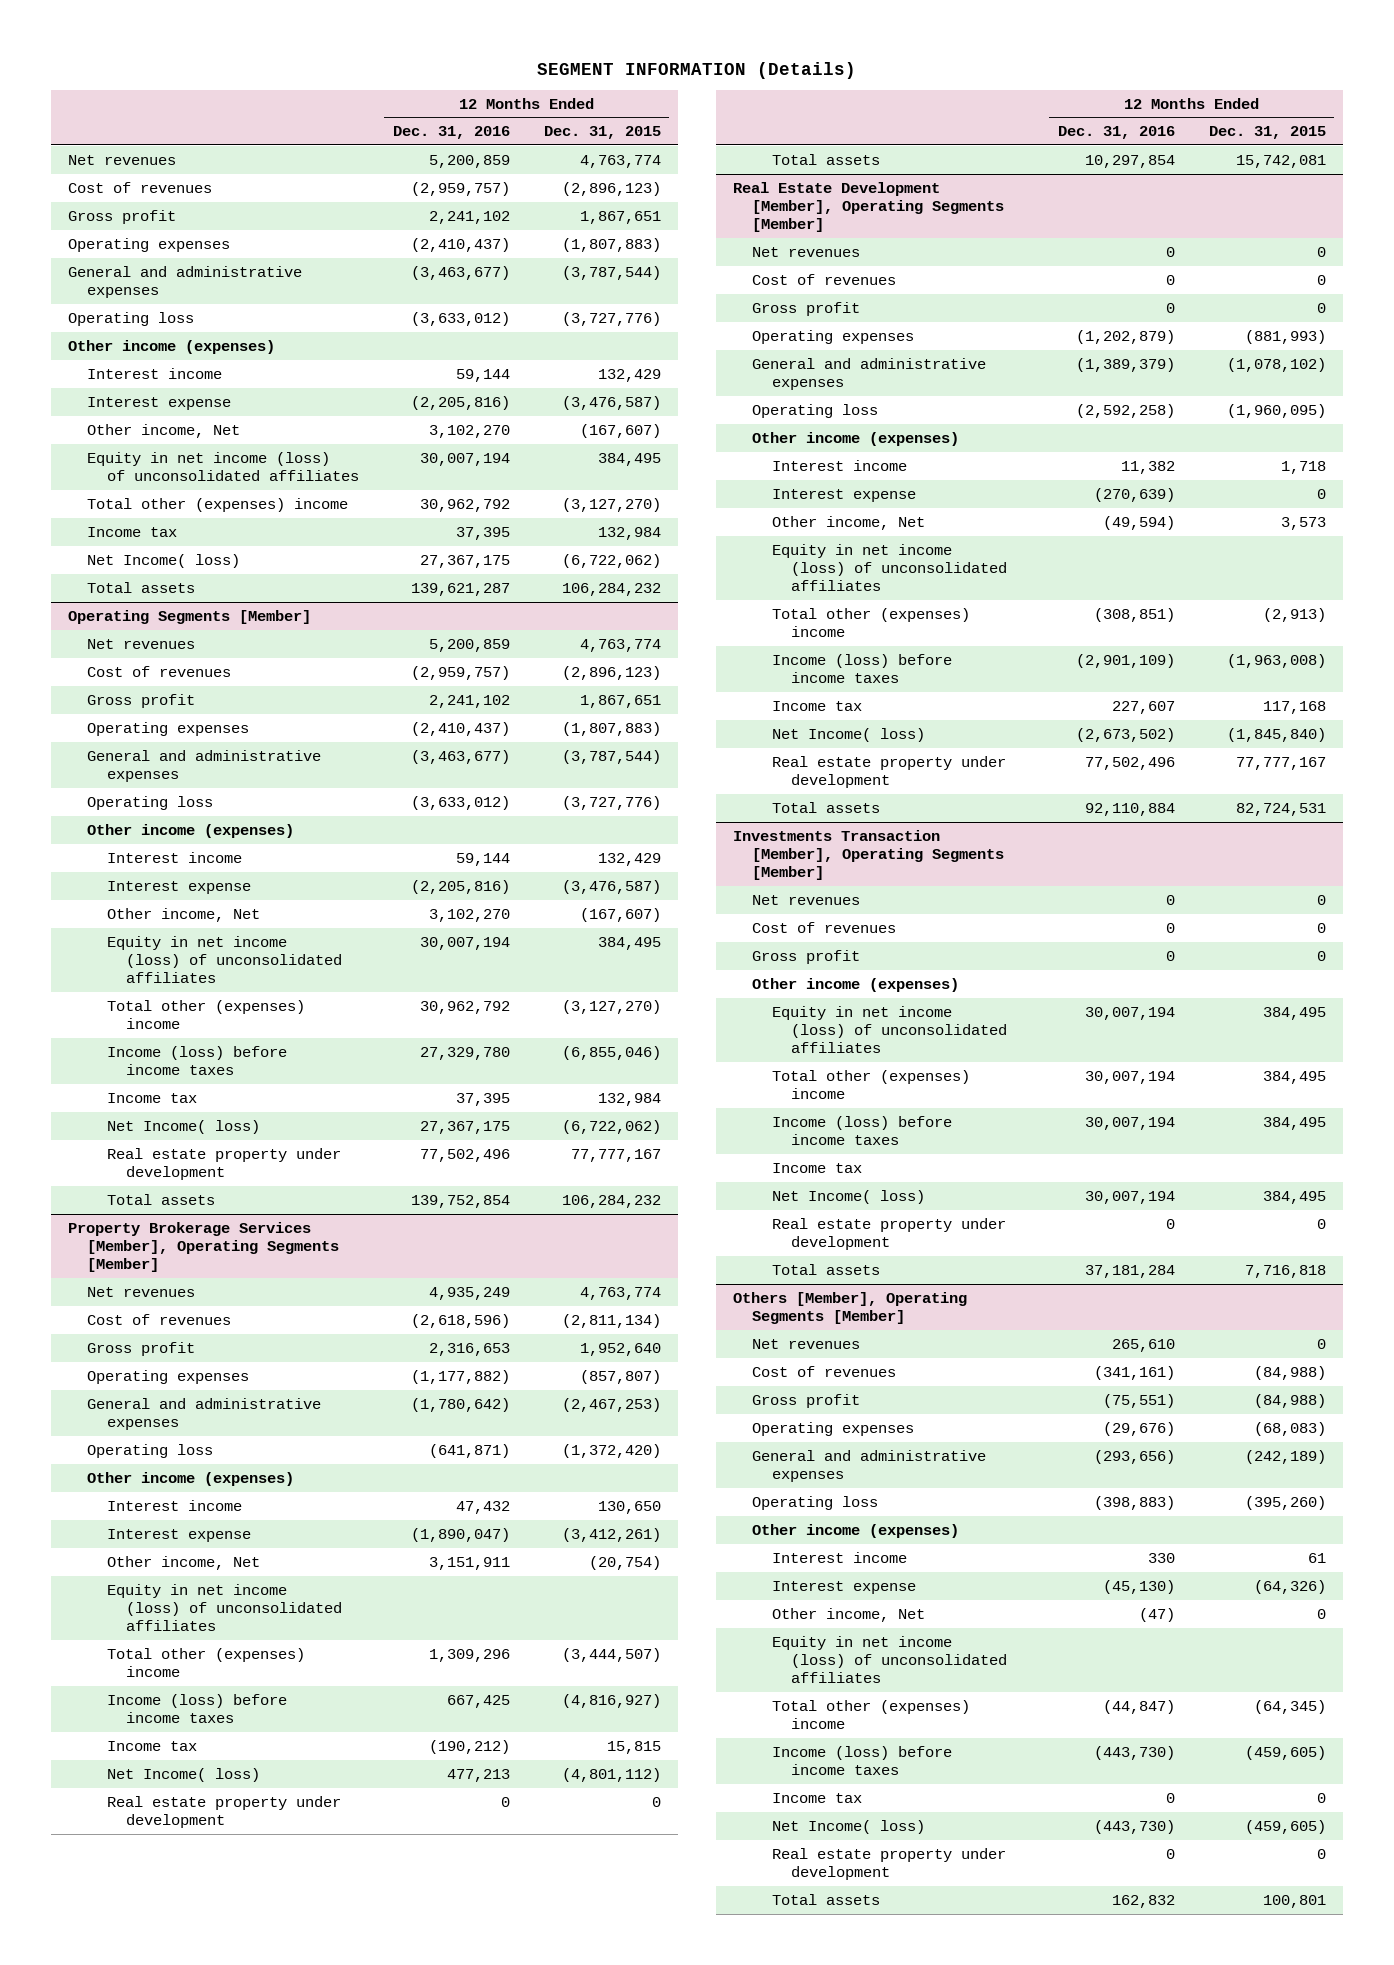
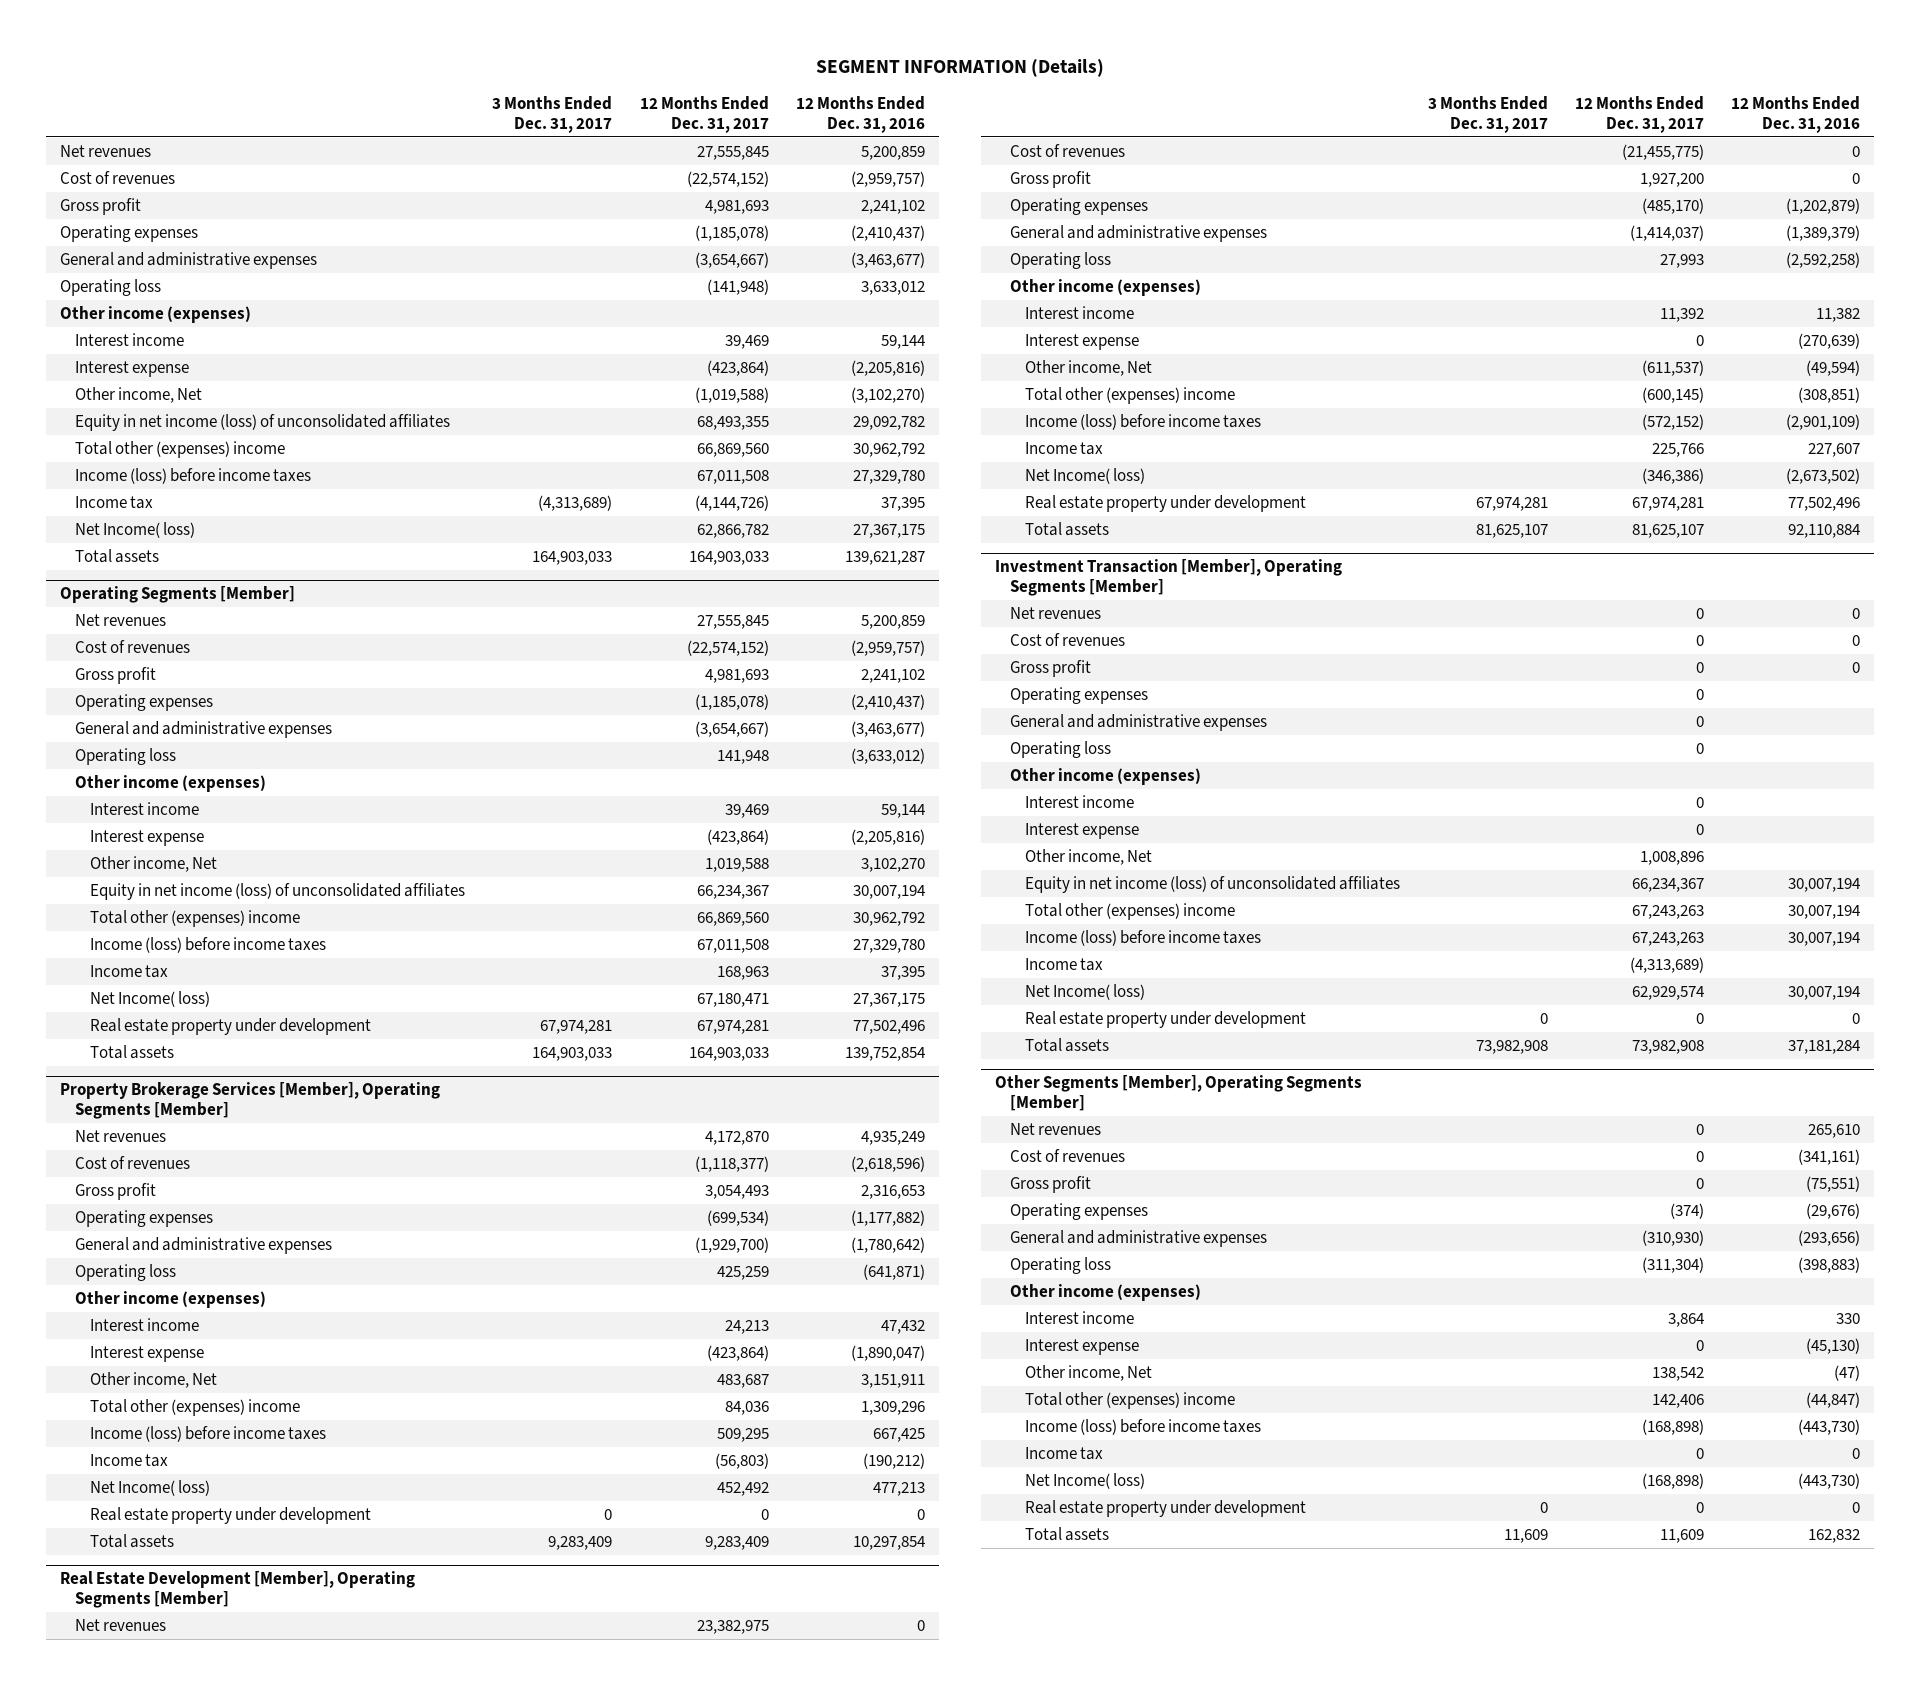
[543,126,661,140] Dec. 31, 2015 -> none
none -> [492,95,613,133] 3 Months Ended Dec. 31, 2017
none -> [639,95,769,133] 12 Months Ended Dec. 31, 2017
[410,311,510,326] (3,633,012) -> [860,281,925,296] 3,633,012
[428,424,510,438] 3,102,270 -> [850,387,925,404] (3,102,270)
[419,452,510,466] 30,007,194 -> [852,416,925,431] 29,092,782
none -> [74,468,311,485] Income (loss) before income taxes
[106,1583,343,1632] Equity in net income (loss) of unconsolidated affiliates -> none
[771,543,1008,592] Equity in net income (loss) of unconsolidated affiliates -> none
[732,829,1005,881] Investments Transaction [Member], Operating Segments [Member] -> [994,559,1342,597] Investment Transaction [Member], Operating Segments [Member]
none -> [1010,687,1149,705] Operating expenses
none -> [1010,714,1268,732] General and administrative expenses
none -> [1010,741,1112,759] Operating loss
none -> [1025,795,1135,809] Interest income
none -> [1025,823,1140,840] Interest expense
none -> [1025,849,1153,866] Other income, Net
[732,1291,967,1324] Others [Member], Operating Segments [Member] -> [994,1075,1362,1112] Other Segments [Member], Operating Segments [Member]
[771,1635,1008,1684] Equity in net income (loss) of unconsolidated affiliates -> none

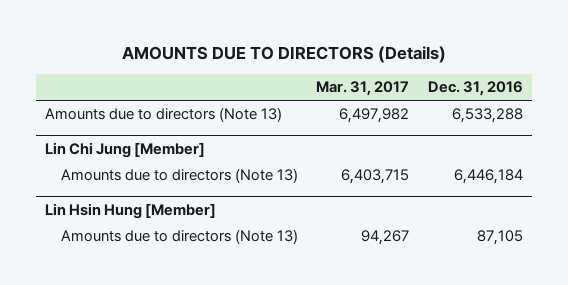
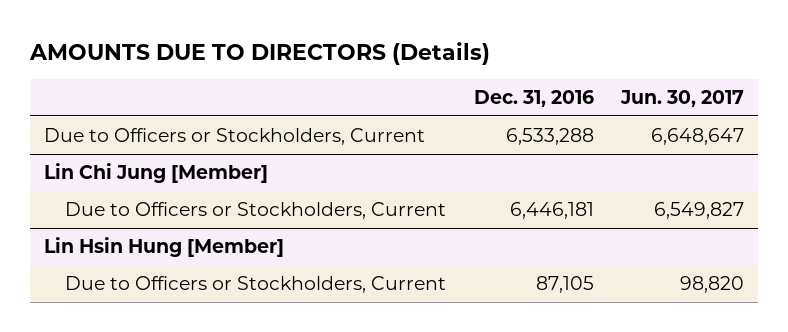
[316,81,410,97] Mar. 31, 2017 -> none
none -> [619,89,744,107] Jun. 30, 2017
[45,107,283,123] Amounts due to directors (Note 13) -> [44,128,426,146] Due to Officers or Stockholders, Current
[60,168,298,184] Amounts due to directors (Note 13) -> [65,202,447,220] Due to Officers or Stockholders, Current
[453,169,523,185] 6,446,184 -> [509,202,594,220] 6,446,181
[60,229,298,245] Amounts due to directors (Note 13) -> [65,276,447,294] Due to Officers or Stockholders, Current

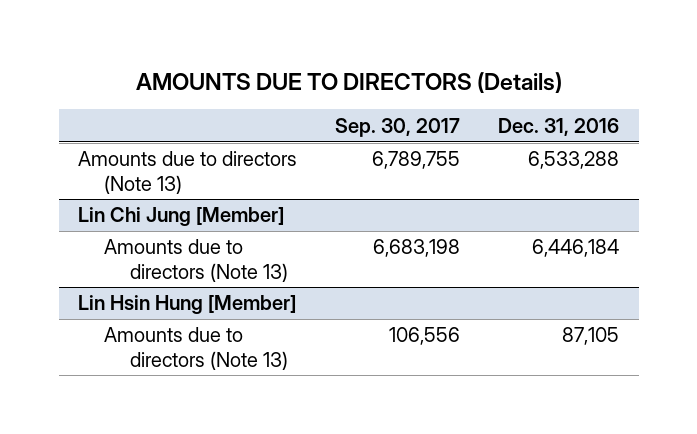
[619,89,744,107] Jun. 30, 2017 -> none
none -> [335,117,461,137] Sep. 30, 2017
[44,128,426,146] Due to Officers or Stockholders, Current -> [77,151,297,194] Amounts due to directors (Note 13)
[65,202,447,220] Due to Officers or Stockholders, Current -> [103,239,288,282] Amounts due to directors (Note 13)
[509,202,594,220] 6,446,181 -> [532,239,620,258] 6,446,184
[65,276,447,294] Due to Officers or Stockholders, Current -> [103,327,288,370] Amounts due to directors (Note 13)

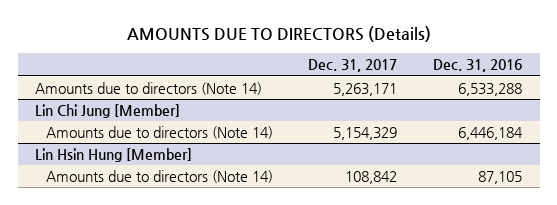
[335,117,461,137] Sep. 30, 2017 -> none
none -> [308,59,398,73] Dec. 31, 2017
[77,151,297,194] Amounts due to directors (Note 13) -> [35,81,263,95] Amounts due to directors (Note 14)
[103,239,288,282] Amounts due to directors (Note 13) -> [45,125,273,139] Amounts due to directors (Note 14)
[103,327,288,370] Amounts due to directors (Note 13) -> [45,169,273,183] Amounts due to directors (Note 14)

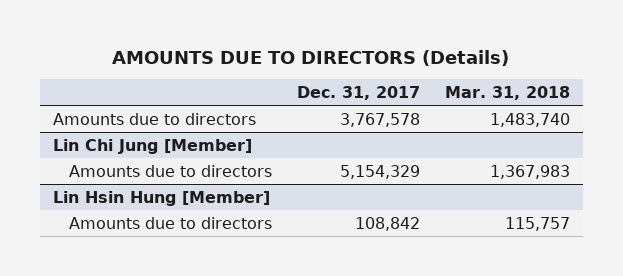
[432,59,522,73] Dec. 31, 2016 -> none
none -> [445,85,571,100] Mar. 31, 2018
[35,81,263,95] Amounts due to directors (Note 14) -> [52,112,256,125] Amounts due to directors
[333,82,398,96] 5,263,171 -> [339,112,420,127] 3,767,578
[45,125,273,139] Amounts due to directors (Note 14) -> [68,164,272,177] Amounts due to directors
[45,169,273,183] Amounts due to directors (Note 14) -> [68,216,272,229] Amounts due to directors

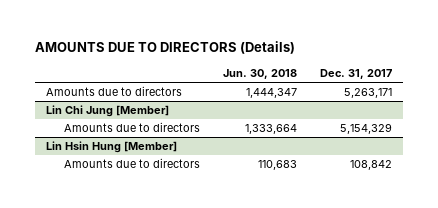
[445,85,571,100] Mar. 31, 2018 -> none
none -> [222,68,297,79] Jun. 30, 2018
[339,112,420,127] 3,767,578 -> [343,88,392,99] 5,263,171

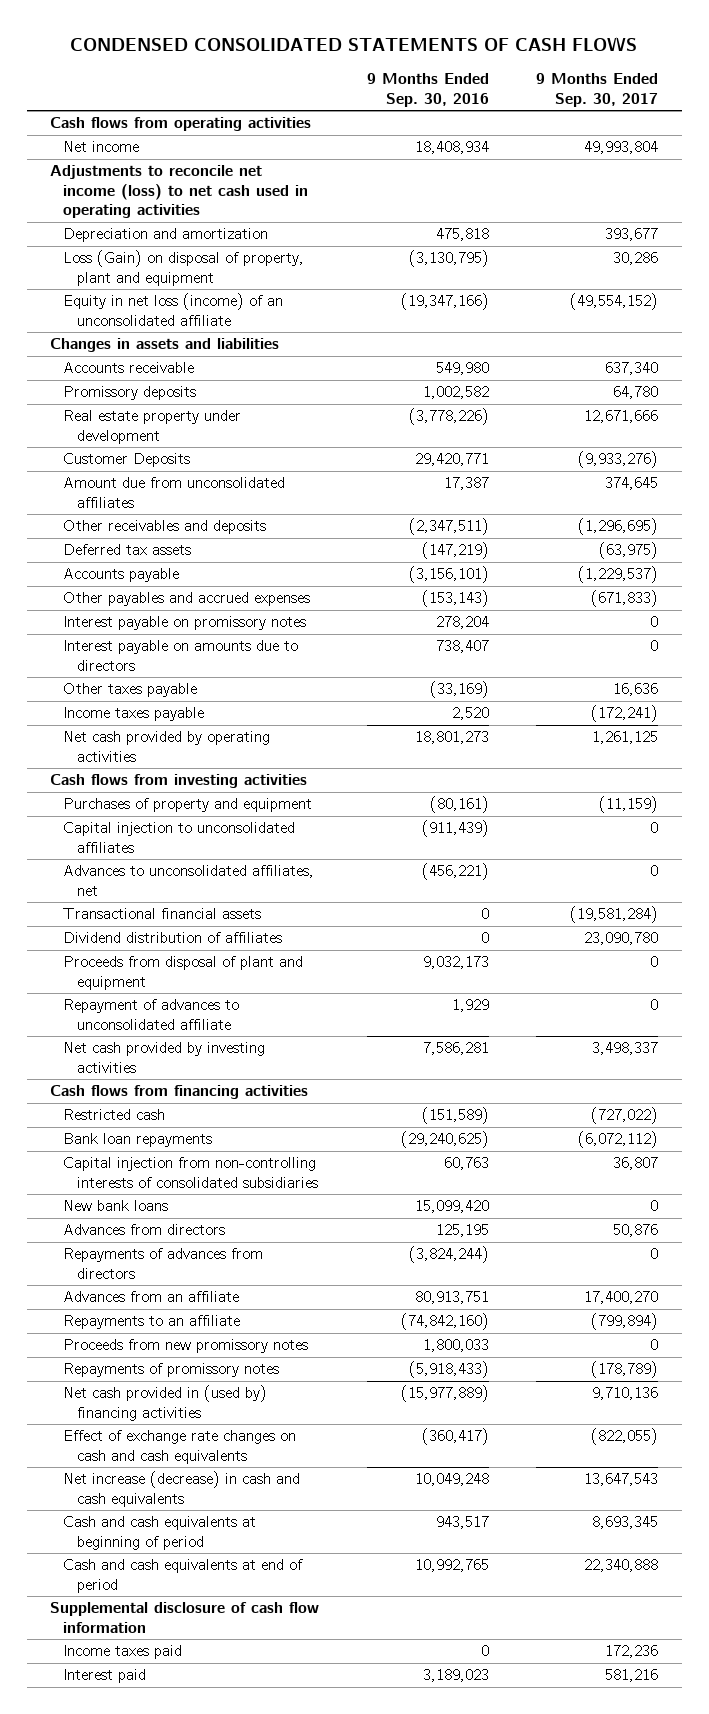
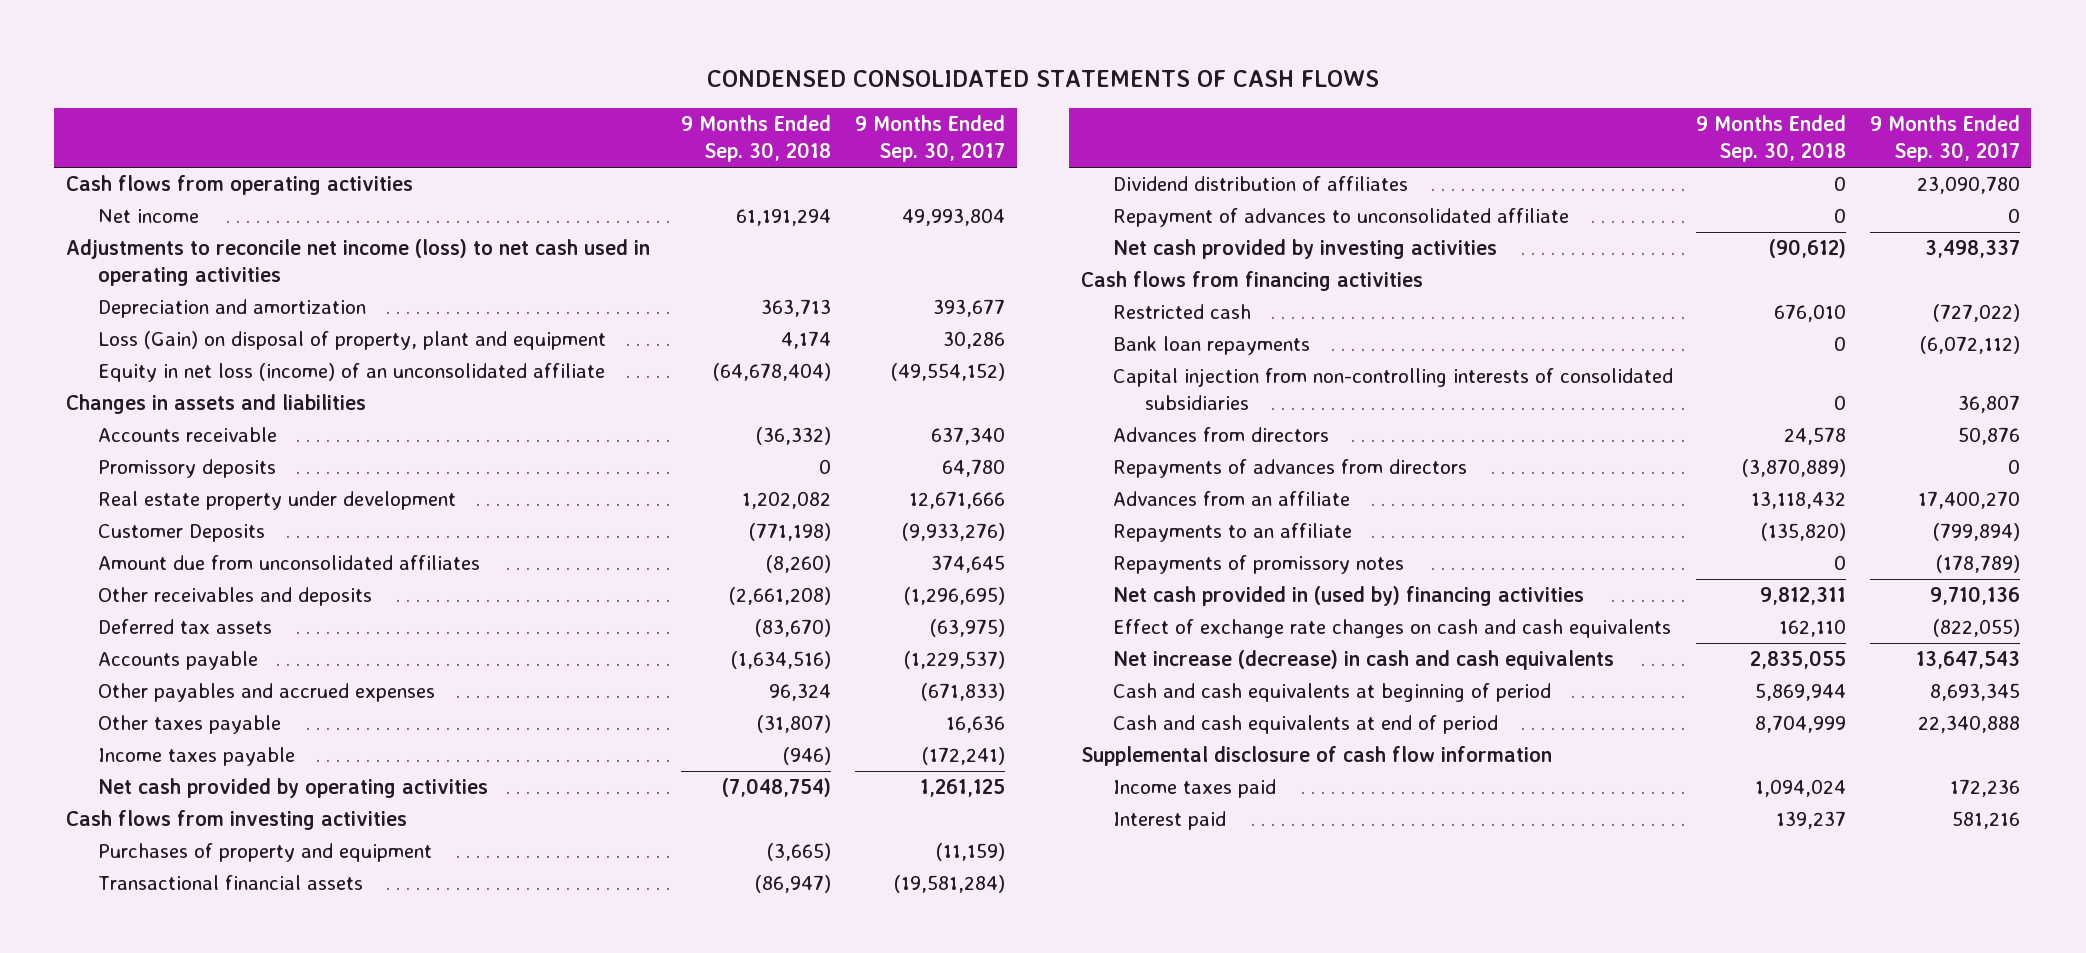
[366,73,489,107] 9 Months Ended Sep. 30, 2016 -> none
none -> [681,115,832,163] 9 Months Ended Sep. 30, 2018
[63,616,307,631] Interest payable on promissory notes -> none
[63,640,299,671] Interest payable on amounts due to directors -> none
[63,822,296,853] Capital injection to unconsolidated affiliates -> none
[63,865,315,896] Advances to unconsolidated affiliates, net -> none
[63,956,304,990] Proceeds from disposal of plant and equipment -> none
[63,1200,169,1212] New bank loans -> none
[63,1339,309,1354] Proceeds from new promissory notes -> none

